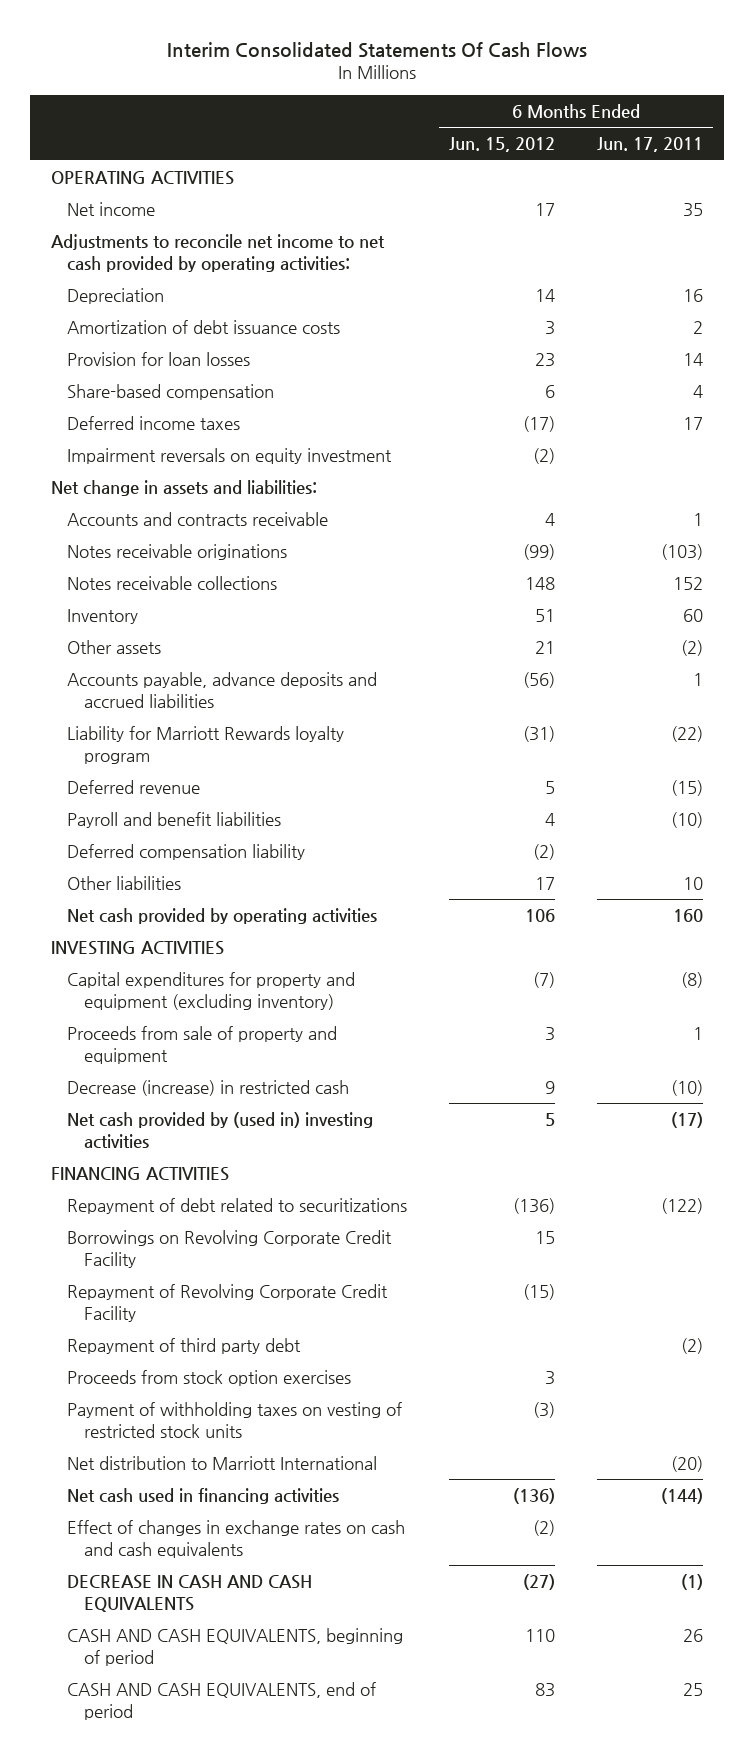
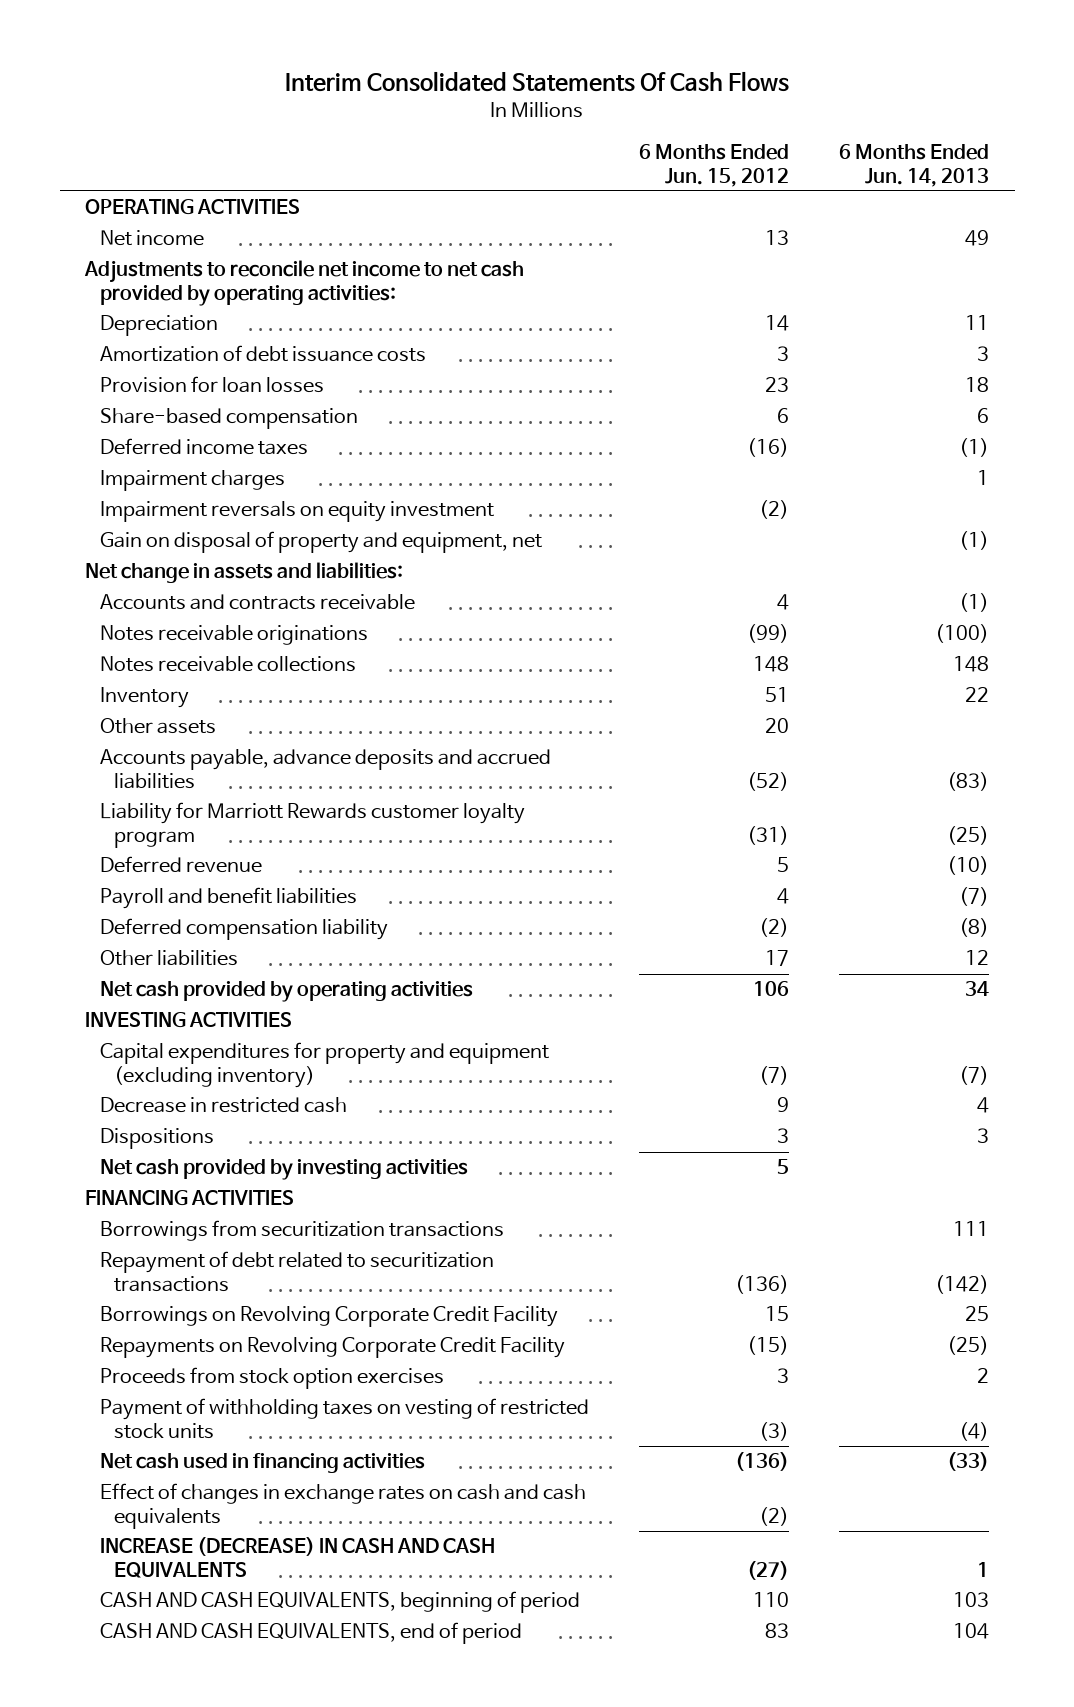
[597,137,704,153] Jun. 17, 2011 -> none
none -> [839,143,990,187] 6 Months Ended Jun. 14, 2013
[535,203,556,217] 17 -> [765,230,790,246] 13
[523,416,556,433] (17) -> [747,438,790,458] (16)
none -> [99,470,285,492] Impairment charges
none -> [99,531,542,554] Gain on disposal of property and equipment, net
[535,641,556,655] 21 -> [765,718,790,734] 20
[523,672,556,689] (56) -> [747,772,790,792] (52)
[67,726,345,764] Liability for Marriott Rewards loyalty program -> [99,802,525,849] Liability for Marriott Rewards customer loyalty program
[67,1026,338,1064] Proceeds from sale of property and equipment -> none
[67,1080,350,1097] Decrease (increase) in restricted cash -> [99,1097,347,1114] Decrease in restricted cash
none -> [99,1128,214,1150] Dispositions
[67,1112,374,1149] Net cash provided by (used in) investing activities -> [99,1159,468,1181] Net cash provided by investing activities
none -> [99,1220,504,1242] Borrowings from securitization transactions
[67,1198,408,1215] Repayment of debt related to securitizations -> [99,1251,494,1293] Repayment of debt related to securitization transactions
[67,1338,302,1355] Repayment of third party debt -> none
[67,1284,389,1322] Repayment of Revolving Corporate Credit Facility -> [99,1337,565,1359] Repayments on Revolving Corporate Credit Facility
[67,1456,378,1471] Net distribution to Marriott International -> none
[67,1575,313,1612] DECREASE IN CASH AND CASH EQUIVALENTS -> [99,1537,495,1579] INCREASE (DECREASE) IN CASH AND CASH EQUIVALENTS

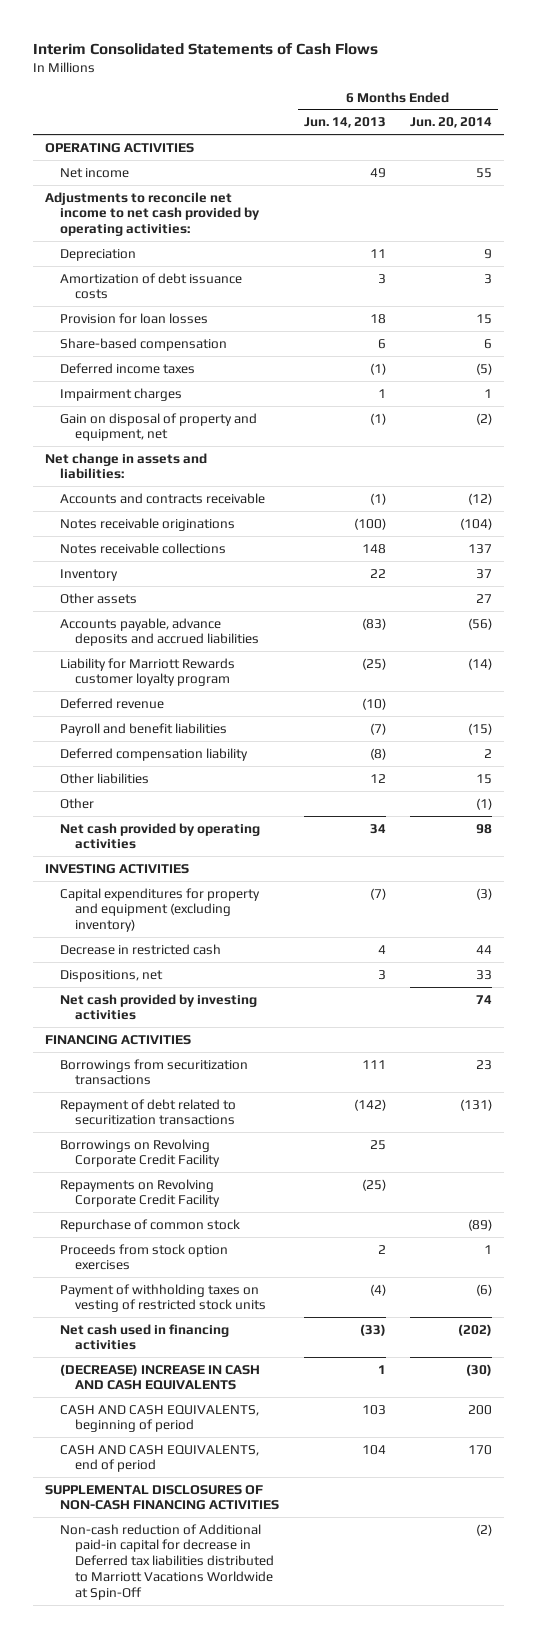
[285,71,790,93] Interim Consolidated Statements Of Cash Flows -> [33,42,379,55] Interim Consolidated Statements of Cash Flows
[639,143,790,187] 6 Months Ended Jun. 15, 2012 -> none
none -> [410,117,493,129] Jun. 20, 2014
[99,501,494,523] Impairment reversals on equity investment -> none
none -> [60,797,95,809] Other
[99,1128,214,1150] Dispositions -> [60,969,164,982] Dispositions, net
none -> [60,1218,241,1232] Repurchase of common stock
[99,1483,586,1530] Effect of changes in exchange rates on cash and cash equivalents -> none
[99,1537,495,1579] INCREASE (DECREASE) IN CASH AND CASH EQUIVALENTS -> [60,1363,261,1391] (DECREASE) INCREASE IN CASH AND CASH EQUIVALENTS
none -> [45,1484,280,1511] SUPPLEMENTAL DISCLOSURES OF NON-CASH FINANCING ACTIVITIES
none -> [60,1523,275,1601] Non-cash reduction of Additional paid-in capital for decrease in Deferred tax liabilities distributed to Marriott Vacations Worldwide at Spin-Off

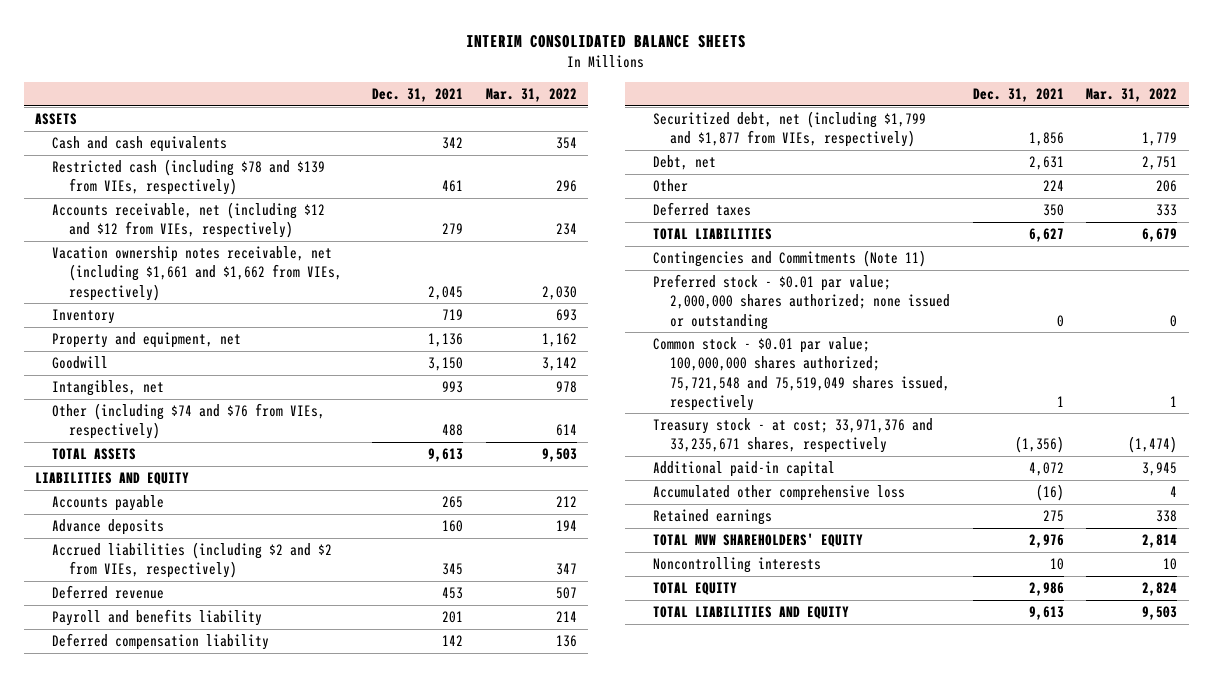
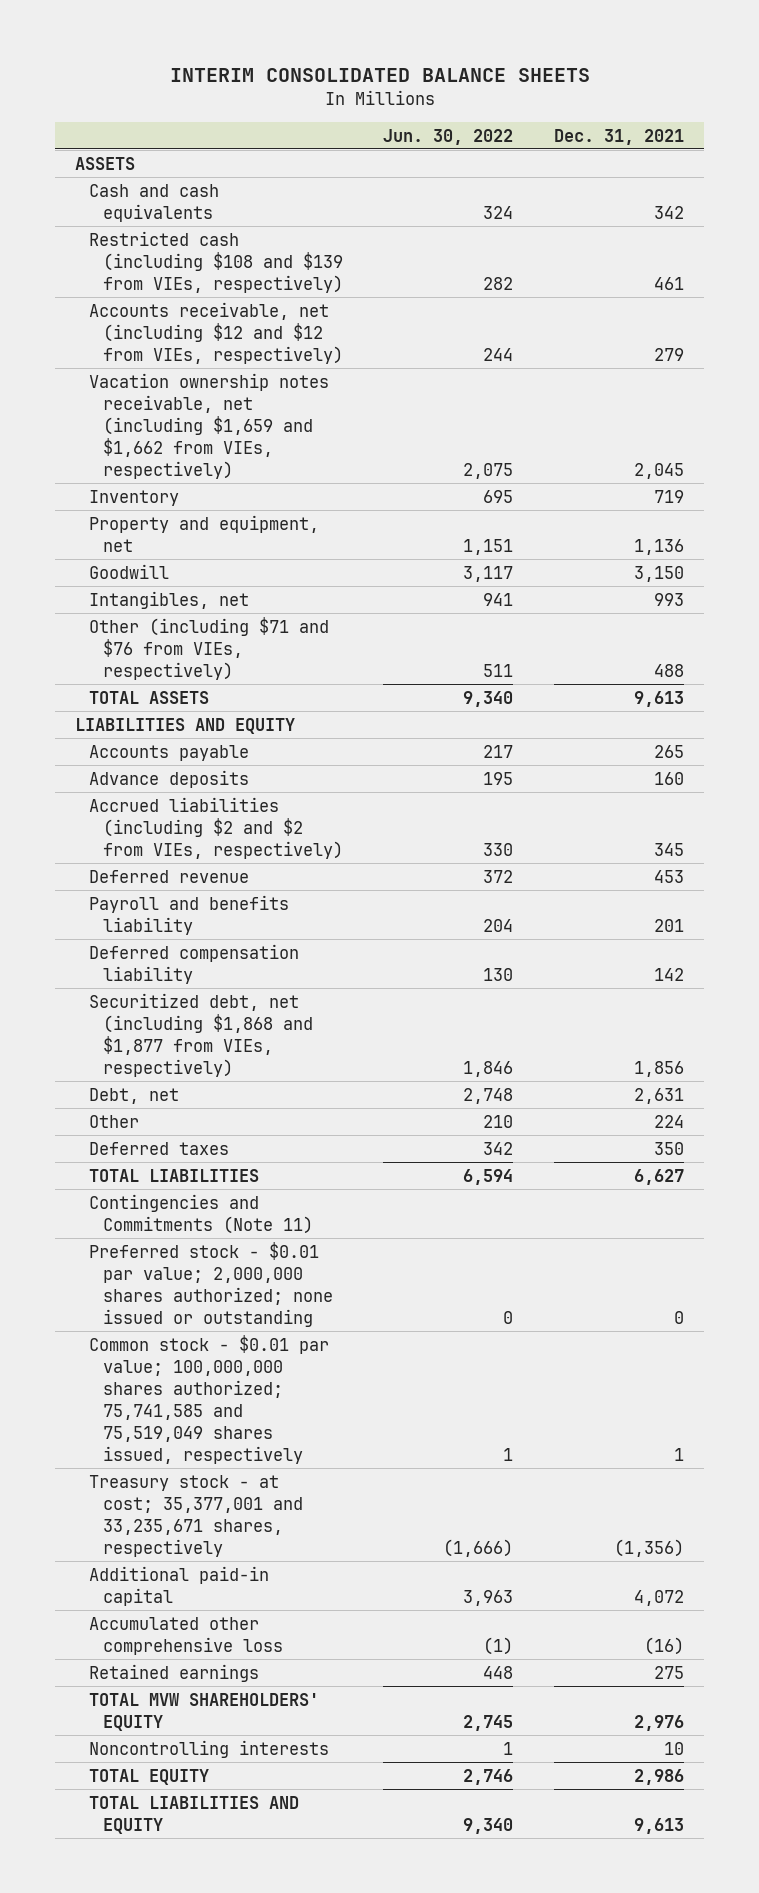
[485,87,577,102] Mar. 31, 2022 -> none
none -> [383,128,514,145] Jun. 30, 2022
[52,159,326,196] Restricted cash (including $78 and $139 from VIEs, respectively) -> [89,230,344,293] Restricted cash (including $108 and $139 from VIEs, respectively)
[52,246,343,301] Vacation ownership notes receivable, net (including $1,661 and $1,662 from VIEs, respectively) -> [89,372,330,479] Vacation ownership notes receivable, net (including $1,659 and $1,662 from VIEs, respectively)
[52,403,326,440] Other (including $74 and $76 from VIEs, respectively) -> [89,616,330,680] Other (including $71 and $76 from VIEs, respectively)
[653,111,927,148] Securitized debt, net (including $1,799 and $1,877 from VIEs, respectively) -> [89,992,314,1077] Securitized debt, net (including $1,868 and $1,877 from VIEs, respectively)
[653,337,951,411] Common stock - $0.01 par value; 100,000,000 shares authorized; 75,721,548 and 75,519,049 shares issued, respectively -> [89,1334,330,1465] Common stock - $0.01 par value; 100,000,000 shares authorized; 75,741,585 and 75,519,049 shares issued, respectively
[653,418,934,454] Treasury stock - at cost; 33,971,376 and 33,235,671 shares, respectively -> [89,1474,304,1557] Treasury stock - at cost; 35,377,001 and 33,235,671 shares, respectively

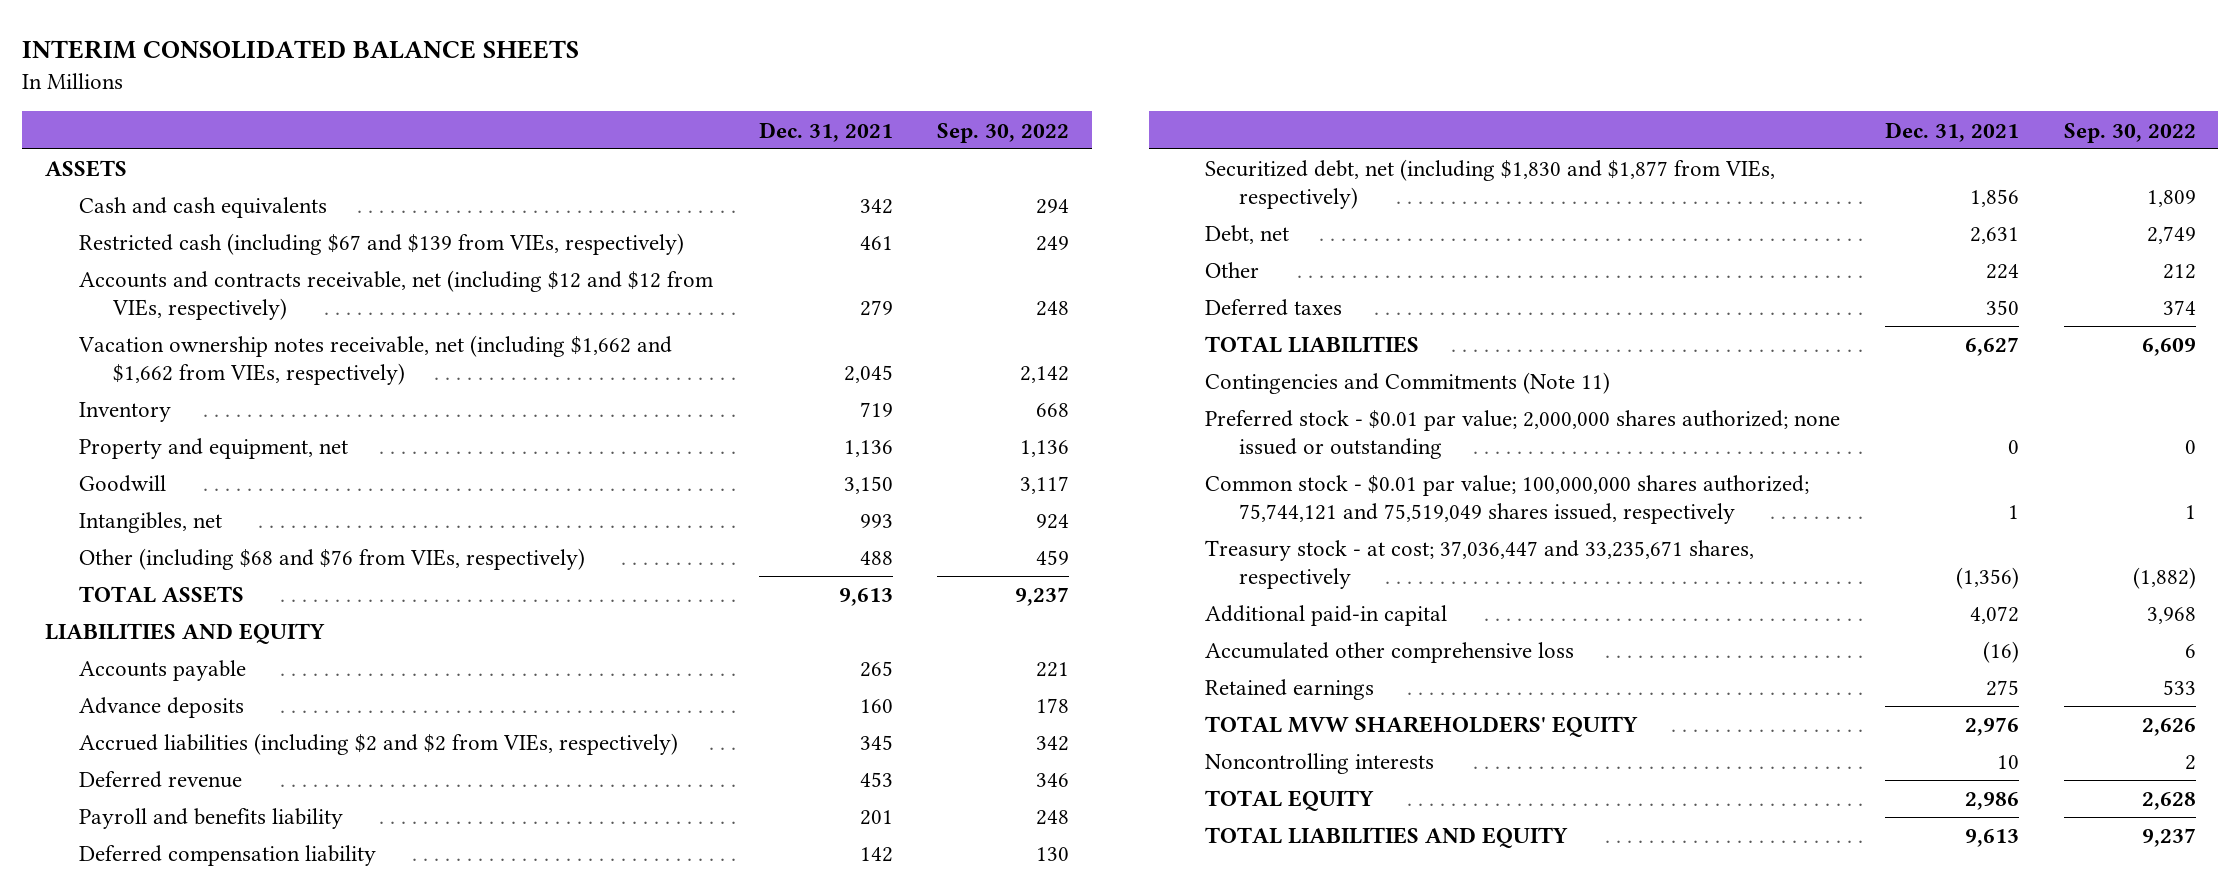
[383,128,514,145] Jun. 30, 2022 -> none
none -> [937,122,1070,143] Sep. 30, 2022
[89,230,344,293] Restricted cash (including $108 and $139 from VIEs, respectively) -> [78,233,684,256] Restricted cash (including $67 and $139 from VIEs, respectively)
[89,301,344,364] Accounts receivable, net (including $12 and $12 from VIEs, respectively) -> [78,270,713,320] Accounts and contracts receivable, net (including $12 and $12 from VIEs, respectively)
[89,372,330,479] Vacation ownership notes receivable, net (including $1,659 and $1,662 from VIEs, respectively) -> [77,335,672,385] Vacation ownership notes receivable, net (including $1,662 and $1,662 from VIEs, respectively)
[89,616,330,680] Other (including $71 and $76 from VIEs, respectively) -> [78,548,585,571] Other (including $68 and $76 from VIEs, respectively)
[89,992,314,1077] Securitized debt, net (including $1,868 and $1,877 from VIEs, respectively) -> [1205,159,1776,209] Securitized debt, net (including $1,830 and $1,877 from VIEs, respectively)
[89,1334,330,1465] Common stock - $0.01 par value; 100,000,000 shares authorized; 75,741,585 and 75,519,049 shares issued, respectively -> [1205,475,1810,524] Common stock - $0.01 par value; 100,000,000 shares authorized; 75,744,121 and 75,519,049 shares issued, respectively
[89,1474,304,1557] Treasury stock - at cost; 35,377,001 and 33,235,671 shares, respectively -> [1205,540,1755,589] Treasury stock - at cost; 37,036,447 and 33,235,671 shares, respectively

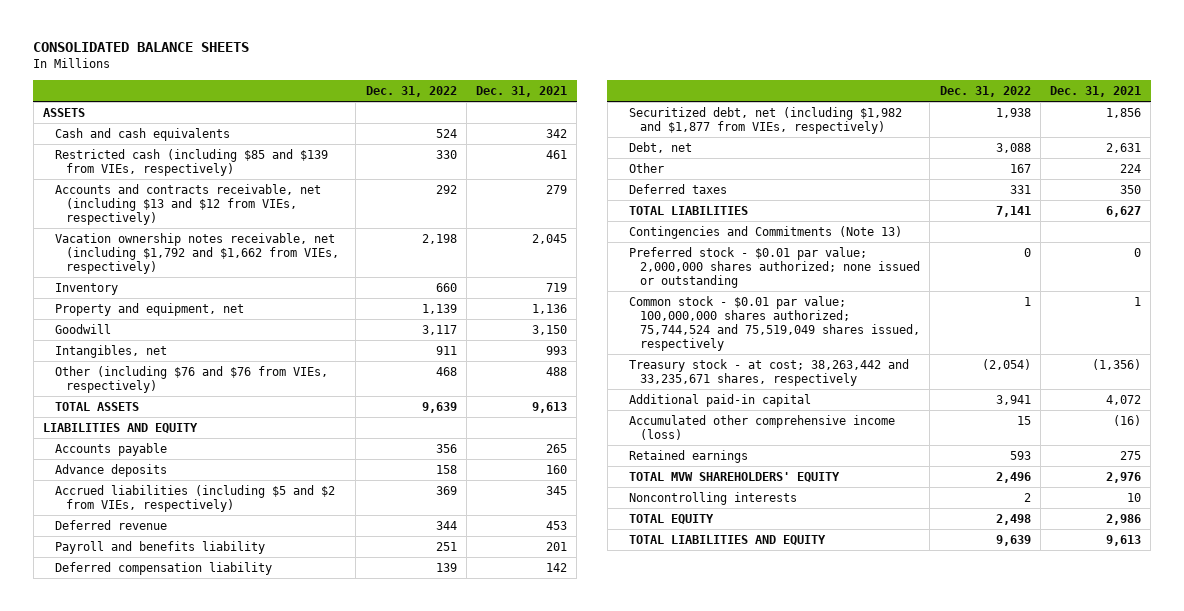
[22,39,580,59] INTERIM CONSOLIDATED BALANCE SHEETS -> [33,41,250,52] CONSOLIDATED BALANCE SHEETS
[937,122,1070,143] Sep. 30, 2022 -> none
none -> [365,86,457,98] Dec. 31, 2022
[78,233,684,256] Restricted cash (including $67 and $139 from VIEs, respectively) -> [54,148,328,177] Restricted cash (including $85 and $139 from VIEs, respectively)
[78,270,713,320] Accounts and contracts receivable, net (including $12 and $12 from VIEs, respectively) -> [54,183,321,226] Accounts and contracts receivable, net (including $13 and $12 from VIEs, respectively)
[77,335,672,385] Vacation ownership notes receivable, net (including $1,662 and $1,662 from VIEs, respectively) -> [54,232,340,275] Vacation ownership notes receivable, net (including $1,792 and $1,662 from VIEs, respectively)
[78,548,585,571] Other (including $68 and $76 from VIEs, respectively) -> [54,365,328,394] Other (including $76 and $76 from VIEs, respectively)
[78,733,678,756] Accrued liabilities (including $2 and $2 from VIEs, respectively) -> [54,484,335,513] Accrued liabilities (including $5 and $2 from VIEs, respectively)
[1205,159,1776,209] Securitized debt, net (including $1,830 and $1,877 from VIEs, respectively) -> [628,106,902,135] Securitized debt, net (including $1,982 and $1,877 from VIEs, respectively)
[1205,372,1611,395] Contingencies and Commitments (Note 11) -> [628,225,902,239] Contingencies and Commitments (Note 13)
[1205,475,1810,524] Common stock - $0.01 par value; 100,000,000 shares authorized; 75,744,121 and 75,519,049 shares issued, respectively -> [628,295,921,352] Common stock - $0.01 par value; 100,000,000 shares authorized; 75,744,524 and 75,519,049 shares issued, respectively
[1205,540,1755,589] Treasury stock - at cost; 37,036,447 and 33,235,671 shares, respectively -> [628,358,909,387] Treasury stock - at cost; 38,263,442 and 33,235,671 shares, respectively
[1205,642,1575,664] Accumulated other comprehensive loss -> [628,414,895,441] Accumulated other comprehensive income (loss)

